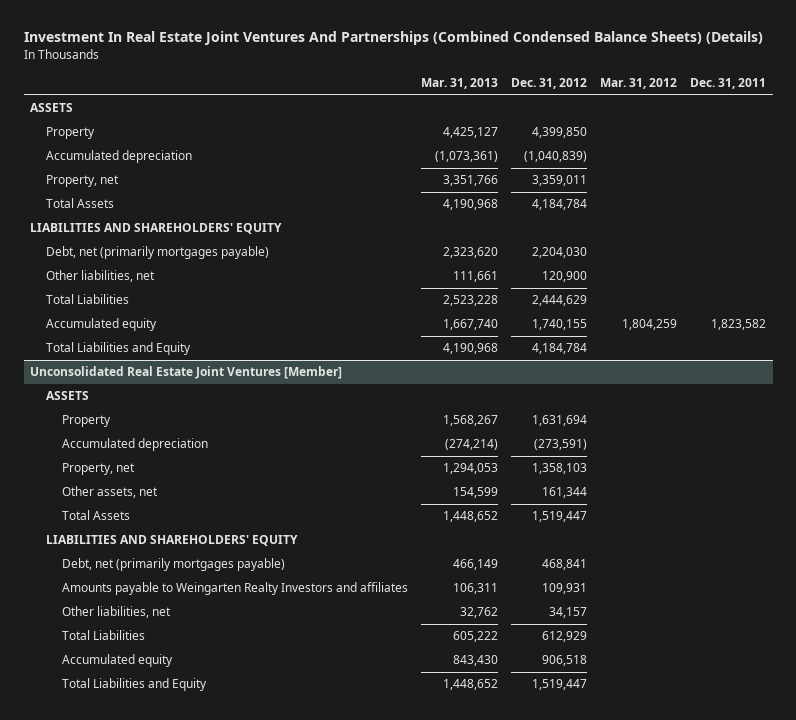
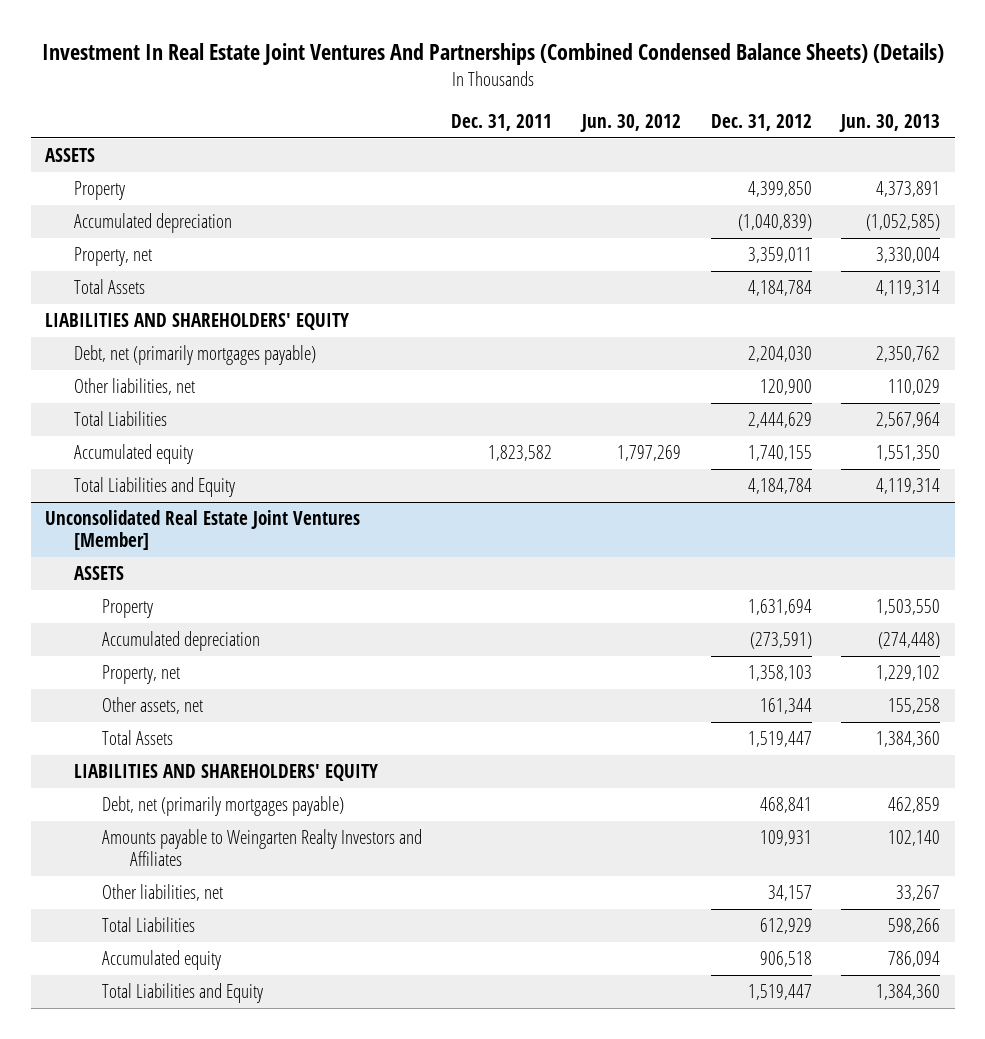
[421,78,499,90] Mar. 31, 2013 -> none
[600,78,678,90] Mar. 31, 2012 -> none
none -> [579,114,681,133] Jun. 30, 2012
none -> [839,114,941,133] Jun. 30, 2013
[62,582,409,596] Amounts payable to Weingarten Realty Investors and affiliates -> [101,829,422,867] Amounts payable to Weingarten Realty Investors and Affiliates

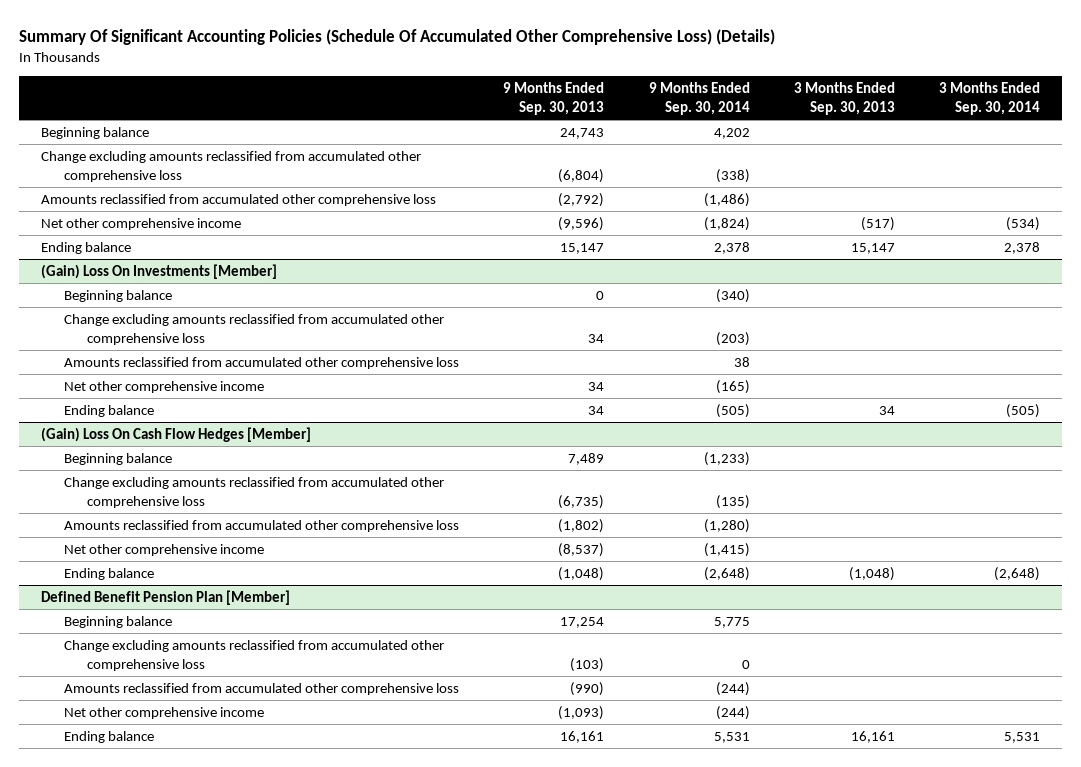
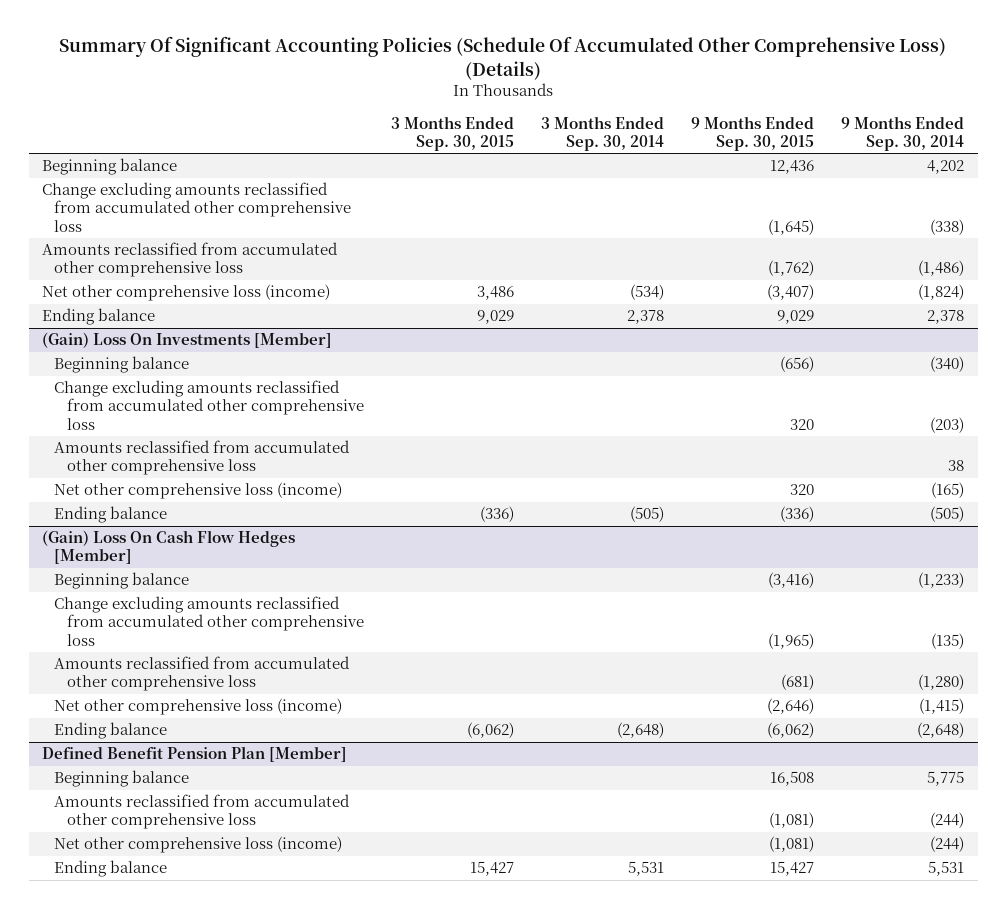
[503,82,605,116] 9 Months Ended Sep. 30, 2013 -> none
[793,82,895,116] 3 Months Ended Sep. 30, 2013 -> none
none -> [390,115,514,151] 3 Months Ended Sep. 30, 2015
none -> [690,115,814,151] 9 Months Ended Sep. 30, 2015
[40,217,241,230] Net other comprehensive income -> [42,284,331,302] Net other comprehensive loss (income)
[63,380,264,393] Net other comprehensive income -> [54,482,343,500] Net other comprehensive loss (income)
[63,543,264,556] Net other comprehensive income -> [54,698,343,716] Net other comprehensive loss (income)
[63,639,444,671] Change excluding amounts reclassified from accumulated other comprehensive loss -> none
[63,706,264,719] Net other comprehensive income -> [54,836,343,854] Net other comprehensive loss (income)

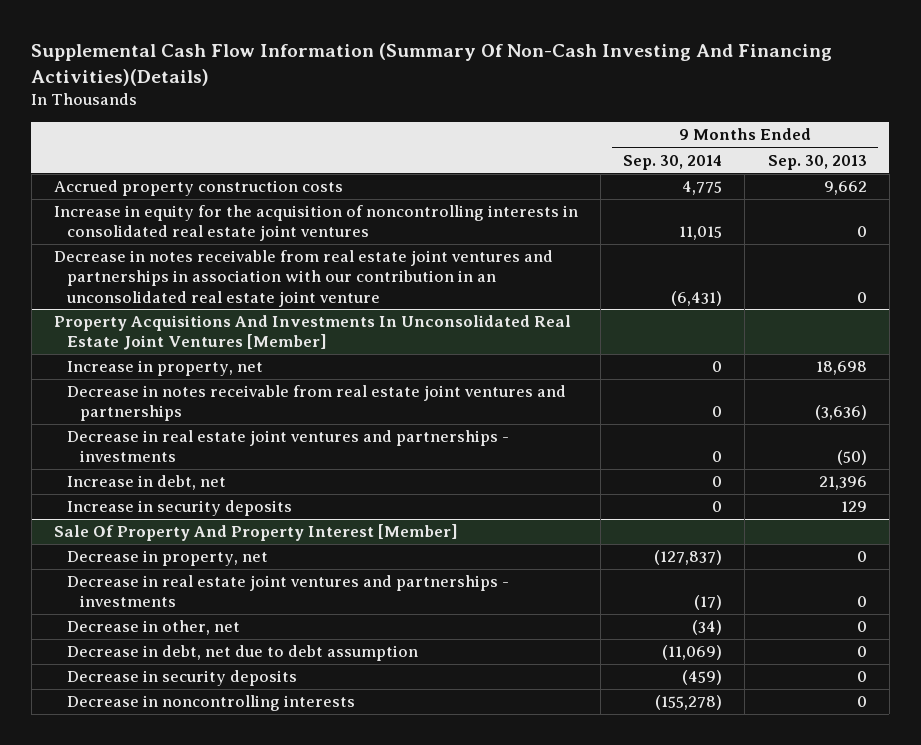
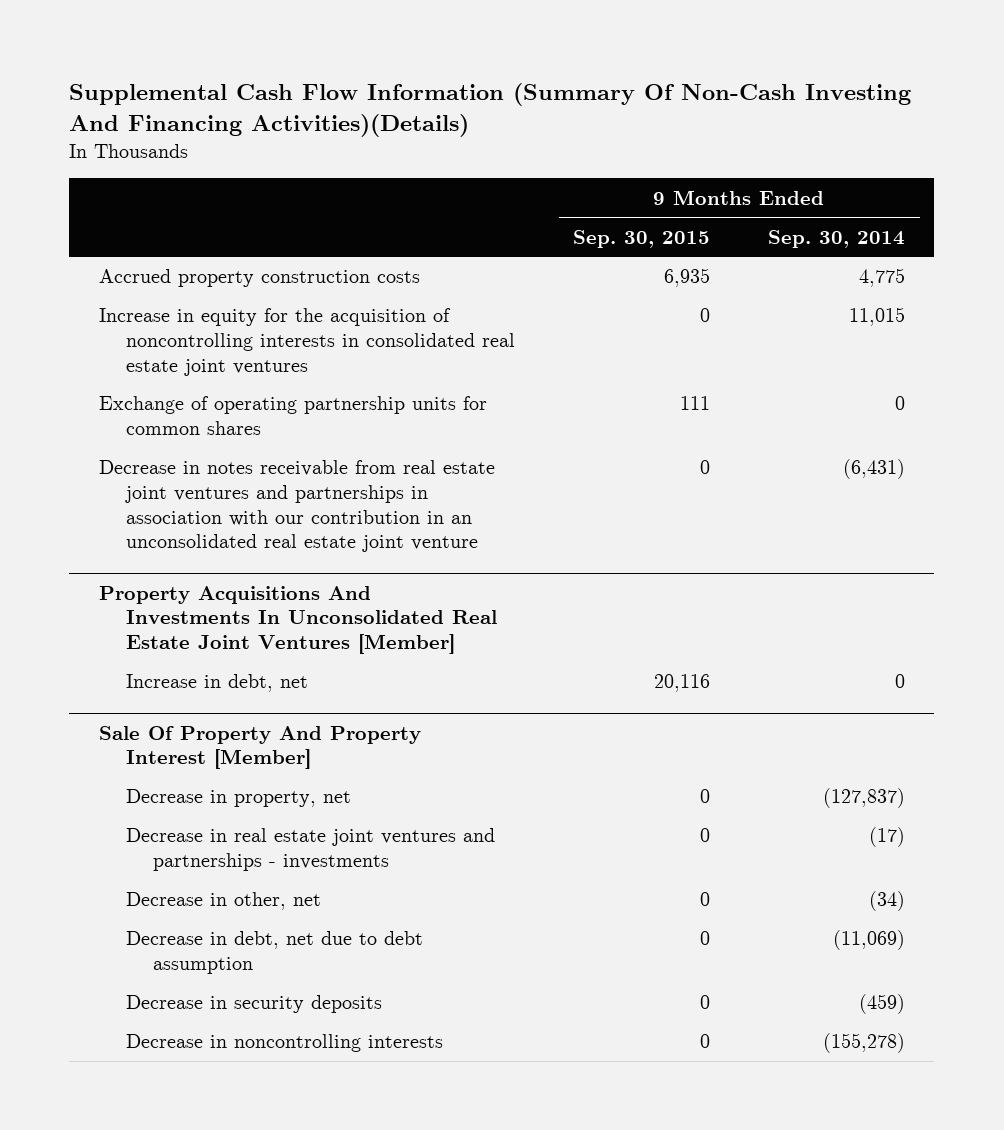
[767,154,867,170] Sep. 30, 2013 -> none
none -> [573,229,711,248] Sep. 30, 2015
none -> [98,396,487,436] Exchange of operating partnership units for common shares
[66,360,263,377] Increase in property, net -> none
[66,385,566,422] Decrease in notes receivable from real estate joint ventures and partnerships -> none
[66,430,509,463] Decrease in real estate joint ventures and partnerships - investments -> none
[66,500,292,517] Increase in security deposits -> none

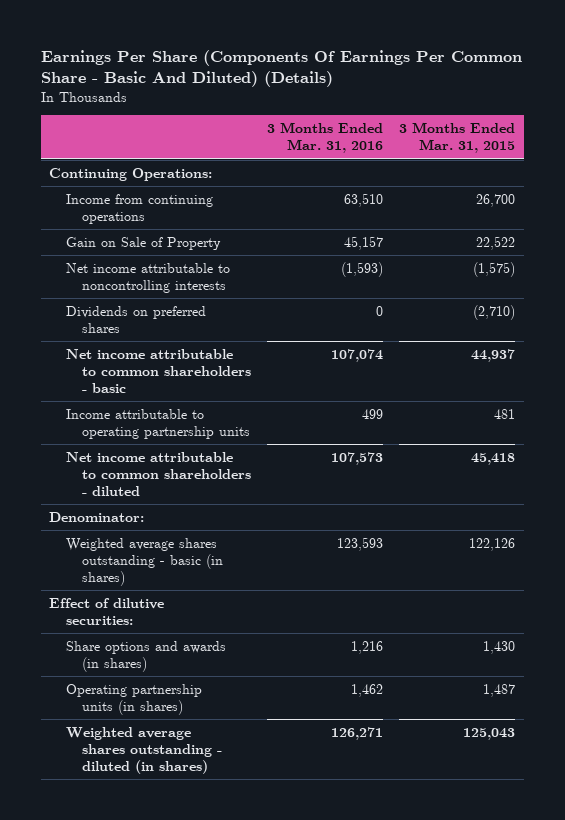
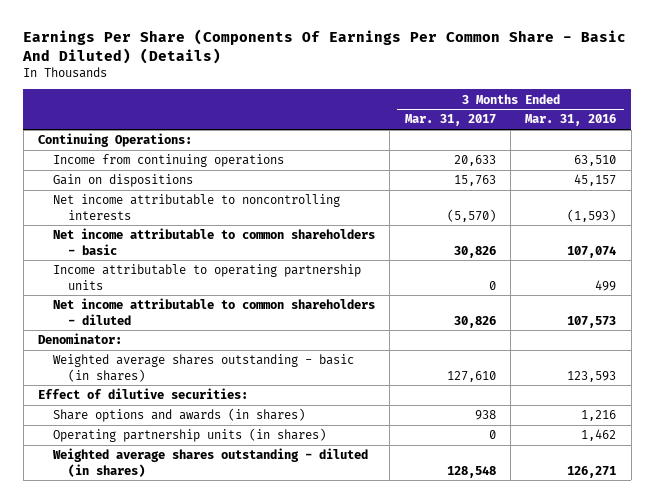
[399,122,516,154] 3 Months Ended Mar. 31, 2015 -> none
none -> [404,114,496,127] Mar. 31, 2017
[65,236,221,250] Gain on Sale of Property -> [52,174,193,188] Gain on dispositions
[65,305,206,333] Dividends on preferred shares -> none

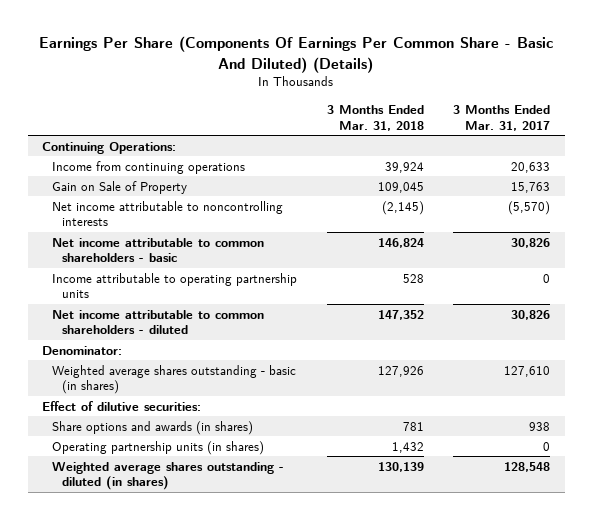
[525,114,617,127] Mar. 31, 2016 -> none
none -> [326,105,424,131] 3 Months Ended Mar. 31, 2018
[52,174,193,188] Gain on dispositions -> [52,180,188,194] Gain on Sale of Property

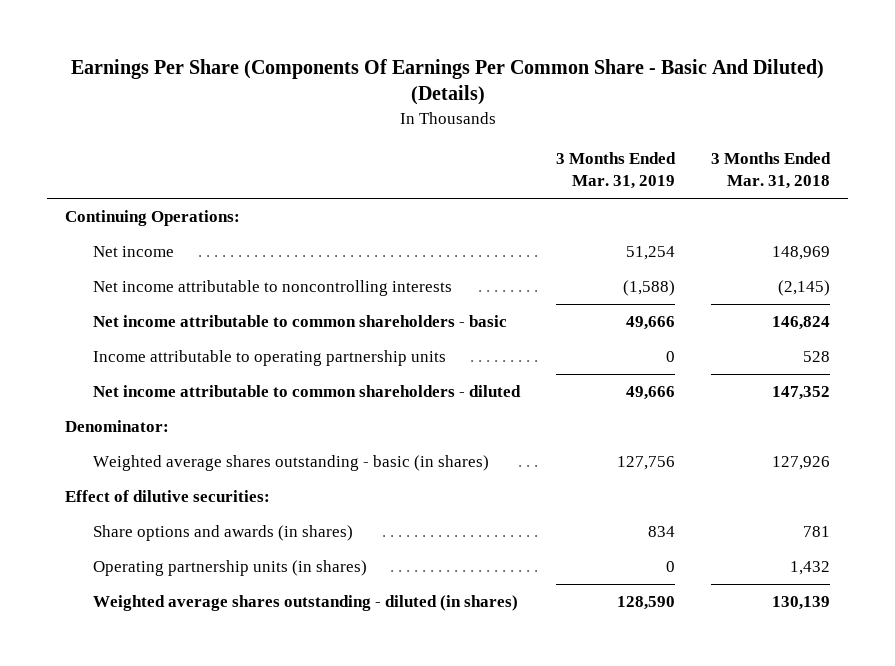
[452,105,550,131] 3 Months Ended Mar. 31, 2017 -> none
none -> [555,152,676,190] 3 Months Ended Mar. 31, 2019
[52,180,188,194] Gain on Sale of Property -> none
[52,160,246,174] Income from continuing operations -> [92,246,174,258] Net income
[384,161,424,173] 39,924 -> [772,246,831,261] 148,969

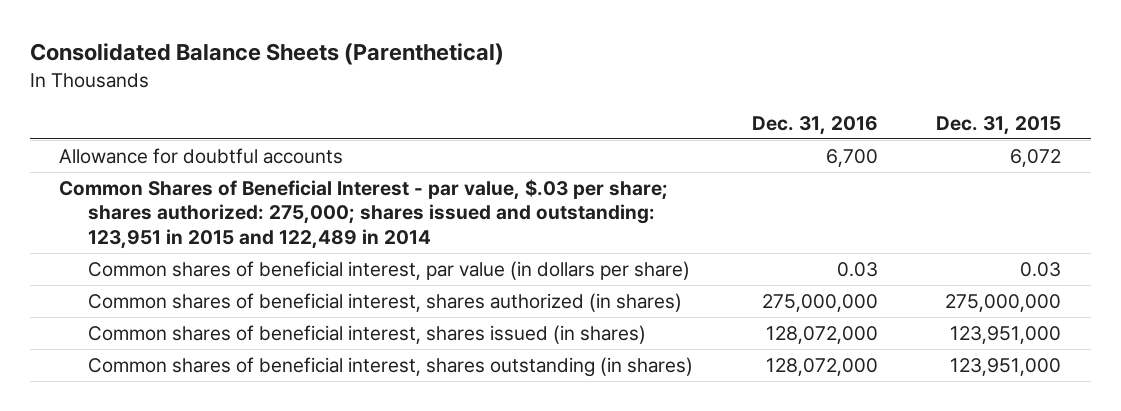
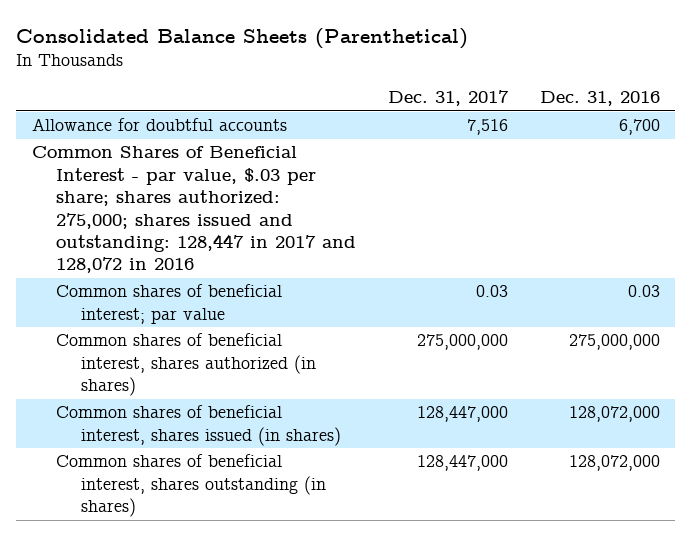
[936,115,1062,135] Dec. 31, 2015 -> none
none -> [387,89,509,106] Dec. 31, 2017
[59,179,669,249] Common Shares of Beneficial Interest - par value, $.03 per share; shares authorized: 275,000; shares issued and outstanding: 123,951 in 2015 and 122,489 in 2014 -> [31,146,357,274] Common Shares of Beneficial Interest - par value, $.03 per share; shares authorized: 275,000; shares issued and outstanding: 128,447 in 2017 and 128,072 in 2016
[88,261,691,281] Common shares of beneficial interest, par value (in dollars per share) -> [56,284,283,324] Common shares of beneficial interest; par value

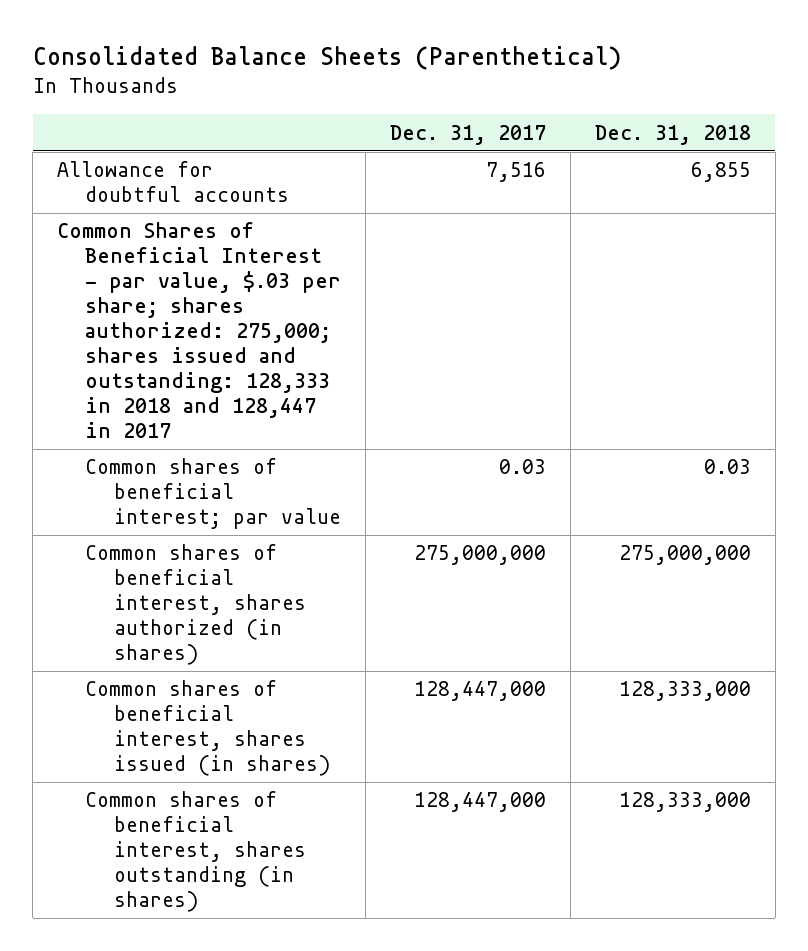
[539,90,660,106] Dec. 31, 2016 -> none
none -> [594,124,751,145] Dec. 31, 2018
[31,146,357,274] Common Shares of Beneficial Interest - par value, $.03 per share; shares authorized: 275,000; shares issued and outstanding: 128,447 in 2017 and 128,072 in 2016 -> [57,222,342,438] Common Shares of Beneficial Interest - par value, $.03 per share; shares authorized: 275,000; shares issued and outstanding: 128,333 in 2018 and 128,447 in 2017

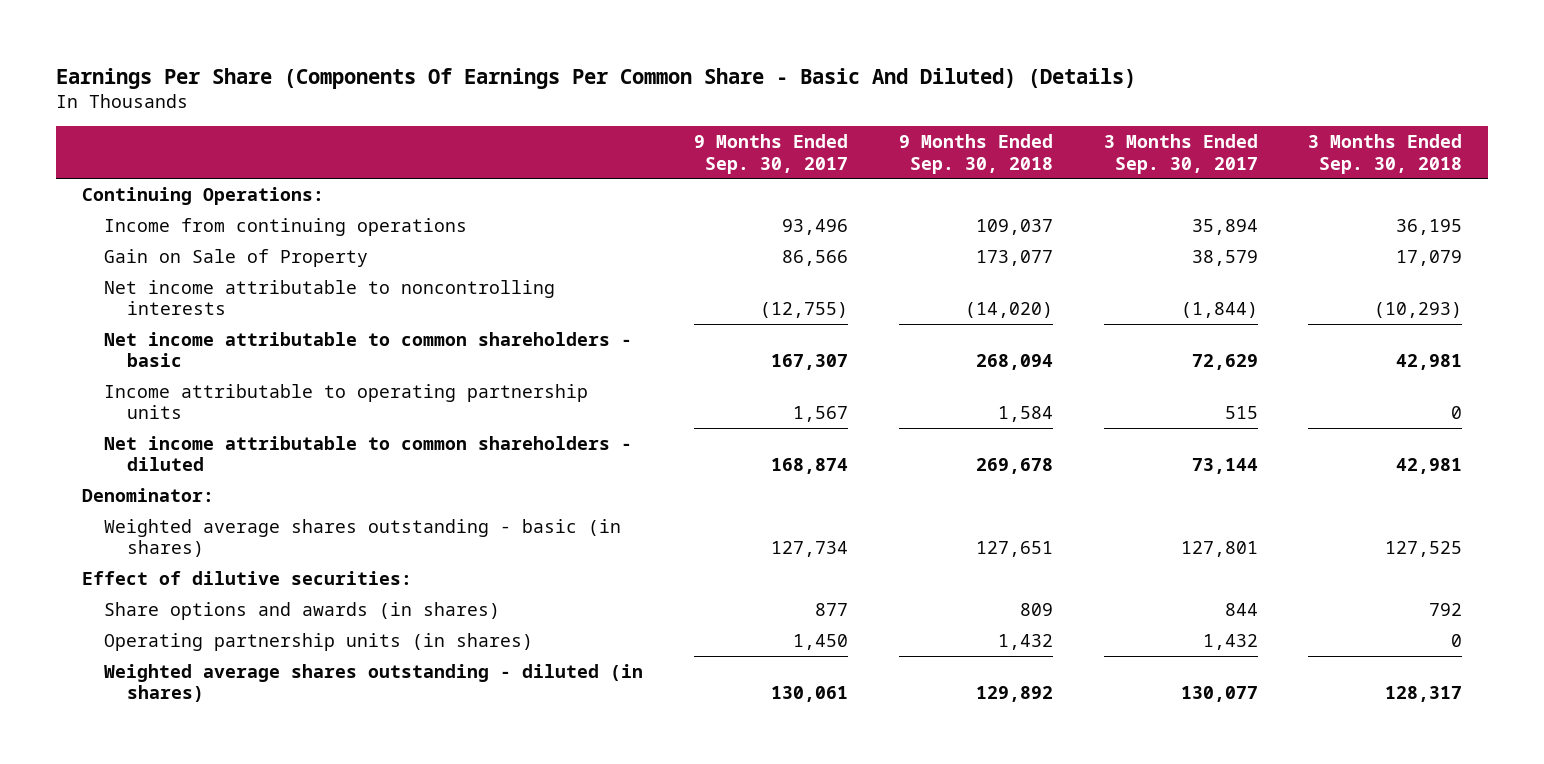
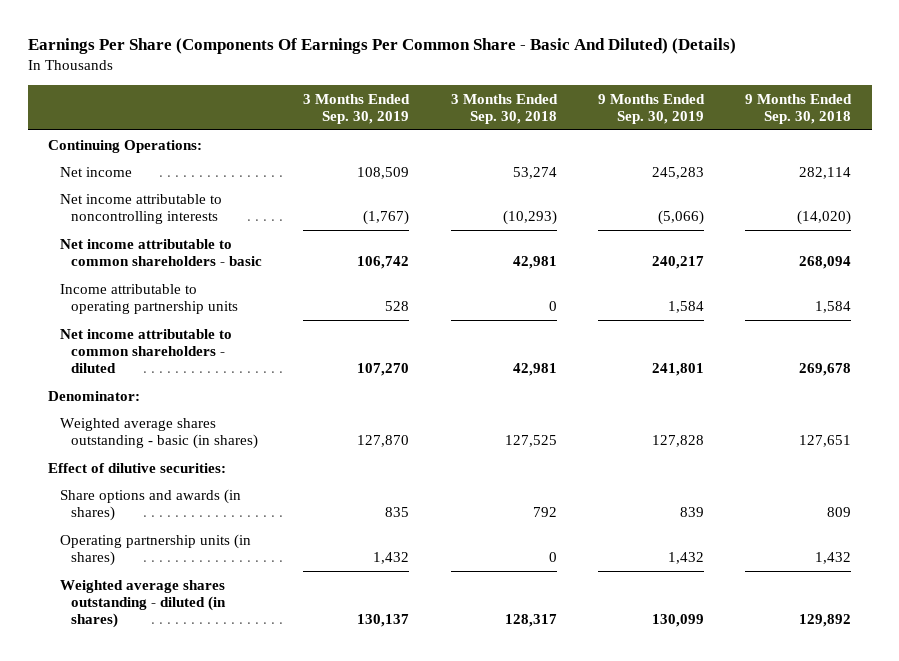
[693,134,848,174] 9 Months Ended Sep. 30, 2017 -> none
[1103,134,1258,174] 3 Months Ended Sep. 30, 2017 -> none
none -> [303,93,411,124] 3 Months Ended Sep. 30, 2019
none -> [598,93,706,124] 9 Months Ended Sep. 30, 2019
[104,248,369,267] Gain on Sale of Property -> none
[104,217,468,236] Income from continuing operations -> [59,166,132,177] Net income
[975,218,1053,235] 109,037 -> [799,166,852,179] 282,114
[1396,218,1463,235] 36,195 -> [512,166,557,179] 53,274

